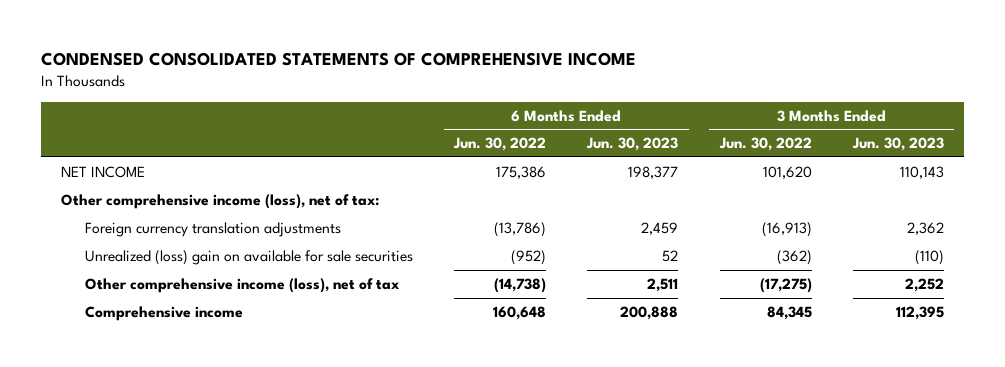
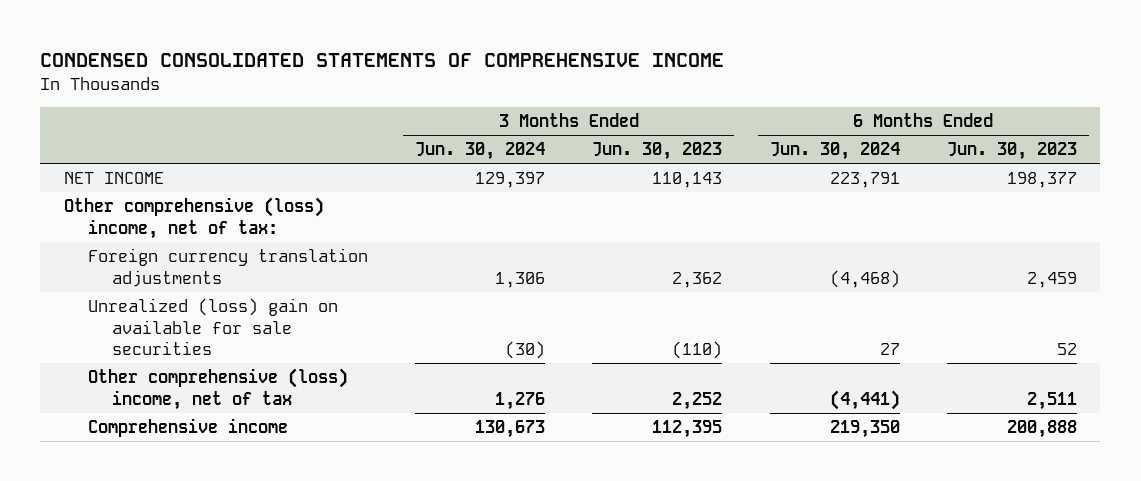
[453,137,547,152] Jun. 30, 2022 -> none
[718,137,812,152] Jun. 30, 2022 -> none
none -> [415,142,546,161] Jun. 30, 2024
none -> [769,142,900,161] Jun. 30, 2024
[61,193,380,209] Other comprehensive income (loss), net of tax: -> [63,197,324,239] Other comprehensive (loss) income, net of tax:
[84,277,400,293] Other comprehensive income (loss), net of tax -> [87,368,348,410] Other comprehensive (loss) income, net of tax

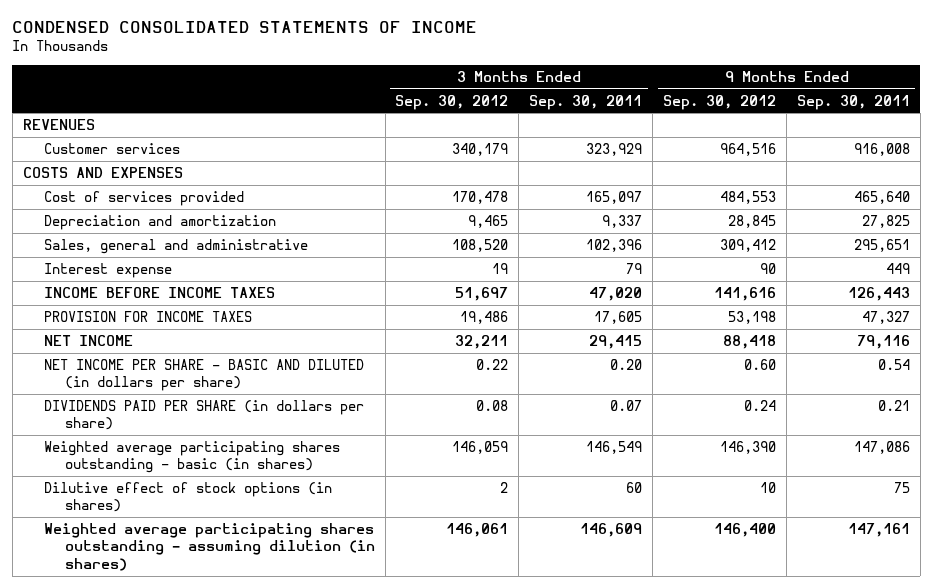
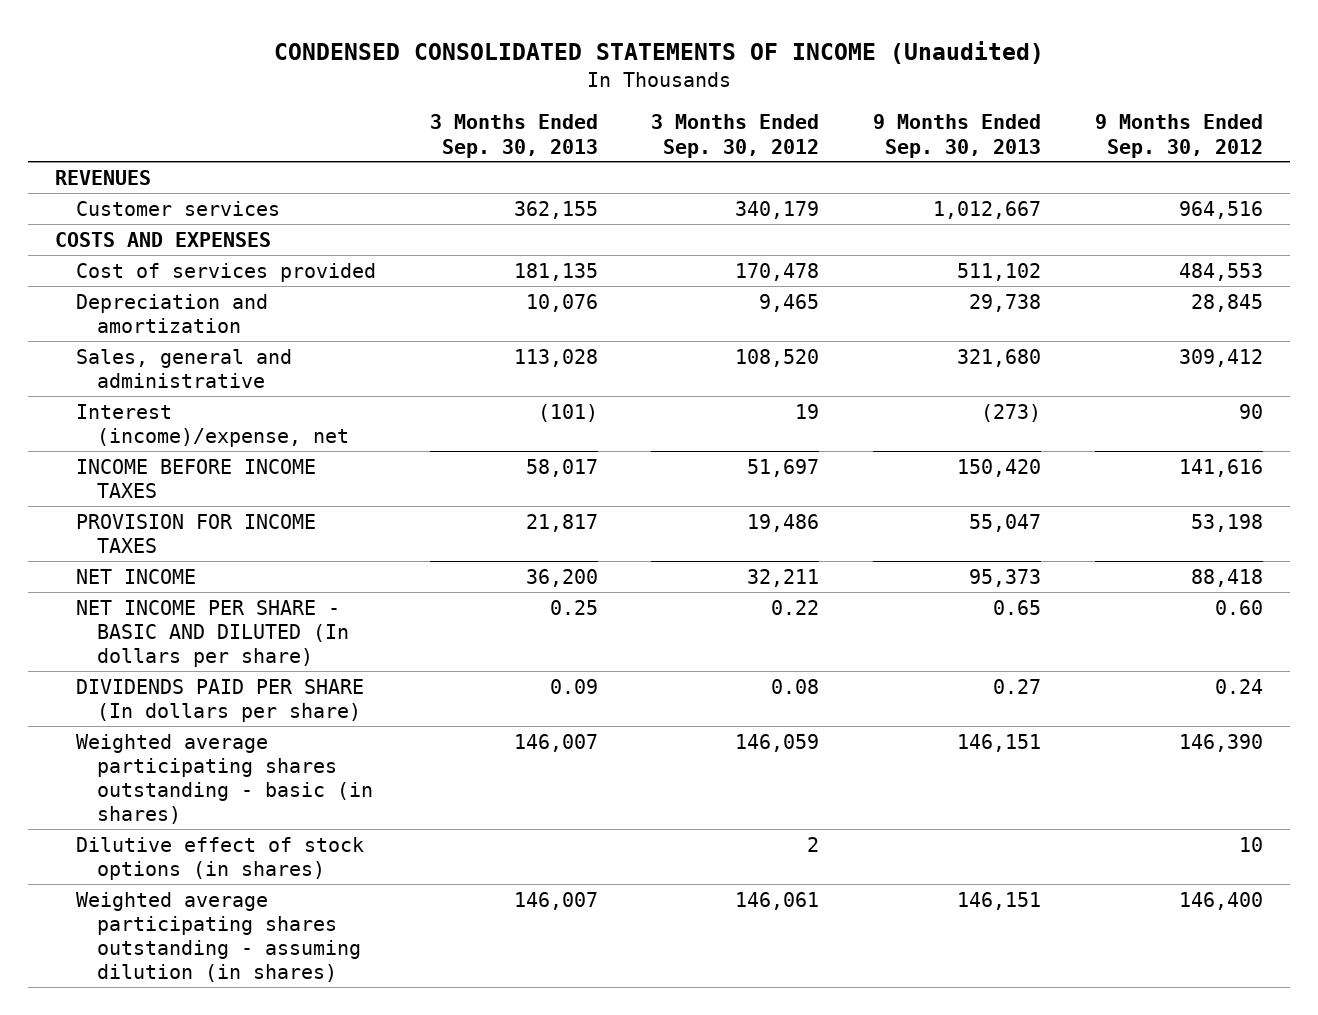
[12,21,478,34] CONDENSED CONSOLIDATED STATEMENTS OF INCOME -> [274,40,1045,64] CONDENSED CONSOLIDATED STATEMENTS OF INCOME (Unaudited)
[529,94,643,110] Sep. 30, 2011 -> none
[797,94,911,110] Sep. 30, 2011 -> none
none -> [429,114,598,158] 3 Months Ended Sep. 30, 2013
none -> [873,114,1042,158] 9 Months Ended Sep. 30, 2013
[43,263,172,279] Interest expense -> [76,403,349,447] Interest (income)/expense, net
[43,359,364,392] NET INCOME PER SHARE - BASIC AND DILUTED (in dollars per share) -> [76,599,349,667] NET INCOME PER SHARE - BASIC AND DILUTED (In dollars per share)
[43,400,364,431] DIVIDENDS PAID PER SHARE (in dollars per share) -> [76,678,365,722] DIVIDENDS PAID PER SHARE (In dollars per share)

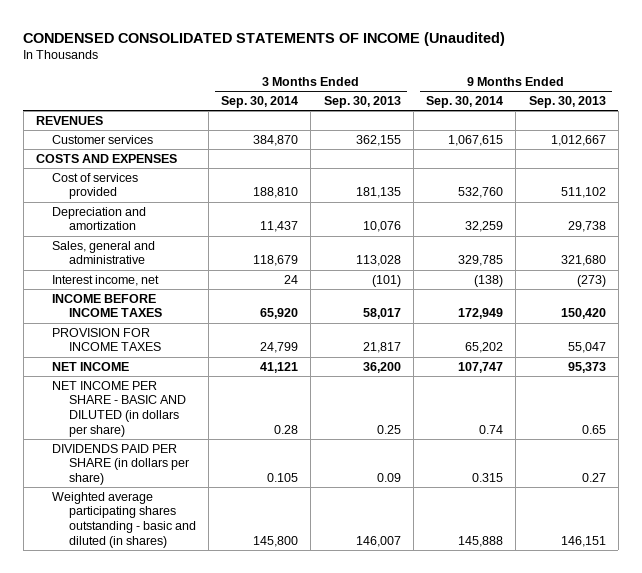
[651,114,820,158] 3 Months Ended Sep. 30, 2012 -> none
[1094,114,1263,158] 9 Months Ended Sep. 30, 2012 -> none
none -> [221,96,299,109] Sep. 30, 2014
none -> [426,96,504,109] Sep. 30, 2014
[76,403,349,447] Interest (income)/expense, net -> [52,274,160,286] Interest income, net
[76,836,365,880] Dilutive effect of stock options (in shares) -> none
[76,891,361,982] Weighted average participating shares outstanding - assuming dilution (in shares) -> none
[76,599,349,667] NET INCOME PER SHARE - BASIC AND DILUTED (In dollars per share) -> [52,380,186,437] NET INCOME PER SHARE - BASIC AND DILUTED (in dollars per share)
[76,678,365,722] DIVIDENDS PAID PER SHARE (In dollars per share) -> [52,443,189,486] DIVIDENDS PAID PER SHARE (in dollars per share)
[76,733,373,824] Weighted average participating shares outstanding - basic (in shares) -> [52,491,196,548] Weighted average participating shares outstanding - basic and diluted (in shares)

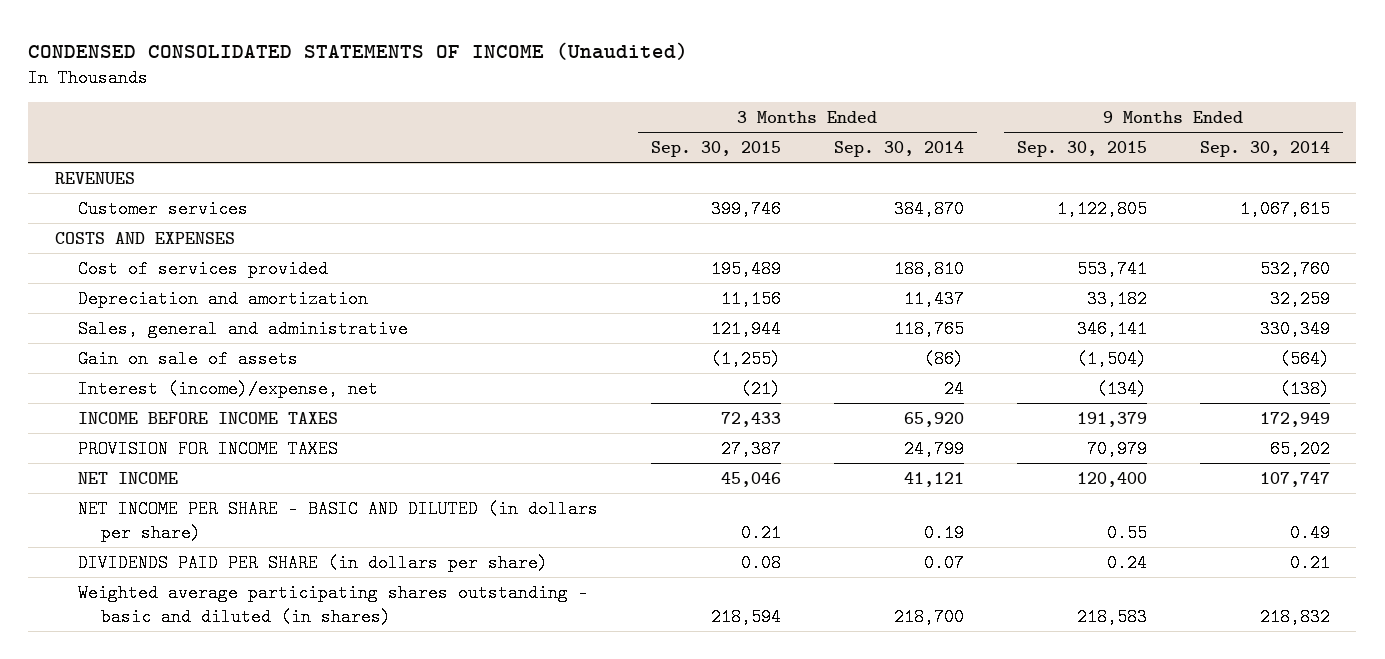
[323,96,401,109] Sep. 30, 2013 -> none
[528,96,606,109] Sep. 30, 2013 -> none
none -> [650,141,781,158] Sep. 30, 2015
none -> [1016,141,1147,158] Sep. 30, 2015
[253,255,299,267] 118,679 -> [893,319,964,338] 118,765
[458,255,504,267] 329,785 -> [1259,319,1330,338] 330,349
none -> [77,349,298,368] Gain on sale of assets
[52,274,160,286] Interest income, net -> [77,379,378,398] Interest (income)/expense, net
[274,424,299,434] 0.28 -> [923,523,964,542] 0.19
[479,424,504,434] 0.74 -> [1289,523,1330,542] 0.49
[267,473,299,483] 0.105 -> [923,553,964,572] 0.07
[472,473,504,483] 0.315 -> [1289,553,1330,572] 0.21
[253,535,299,547] 145,800 -> [893,607,964,626] 218,700
[458,535,504,547] 145,888 -> [1259,607,1330,626] 218,832

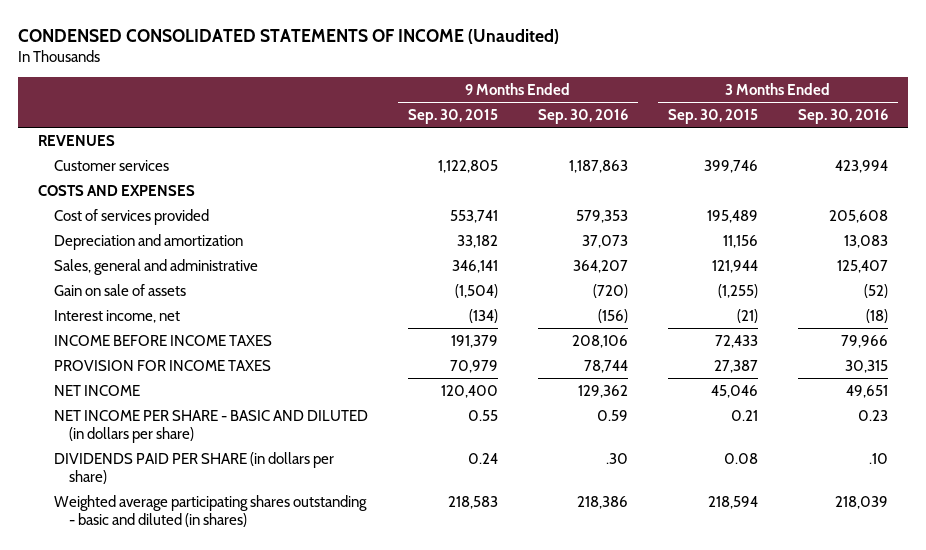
[833,141,964,158] Sep. 30, 2014 -> none
[1199,141,1330,158] Sep. 30, 2014 -> none
none -> [537,109,628,125] Sep. 30, 2016
none -> [797,109,888,125] Sep. 30, 2016
[77,379,378,398] Interest (income)/expense, net -> [53,309,180,323] Interest income, net

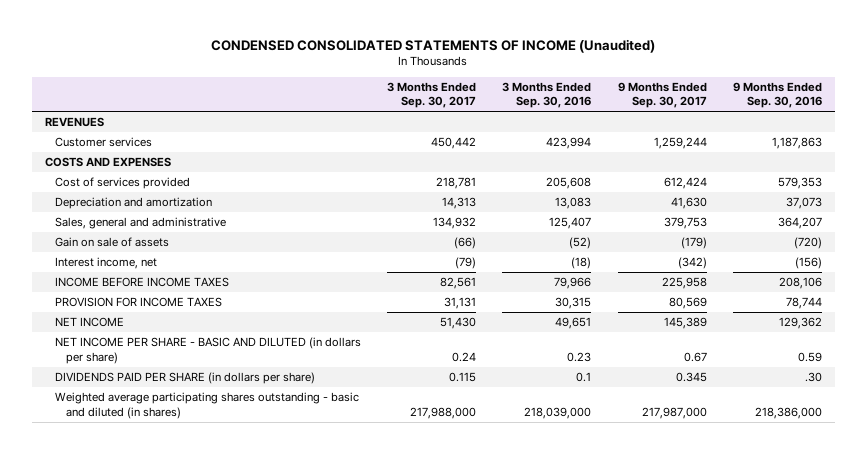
[407,109,498,125] Sep. 30, 2015 -> none
[667,109,758,125] Sep. 30, 2015 -> none
none -> [387,81,477,109] 3 Months Ended Sep. 30, 2017
none -> [617,81,707,109] 9 Months Ended Sep. 30, 2017
[868,452,888,464] .10 -> [576,372,592,383] 0.1
[576,495,628,509] 218,386 -> [754,406,822,419] 218,386,000
[834,495,888,509] 218,039 -> [524,406,592,419] 218,039,000

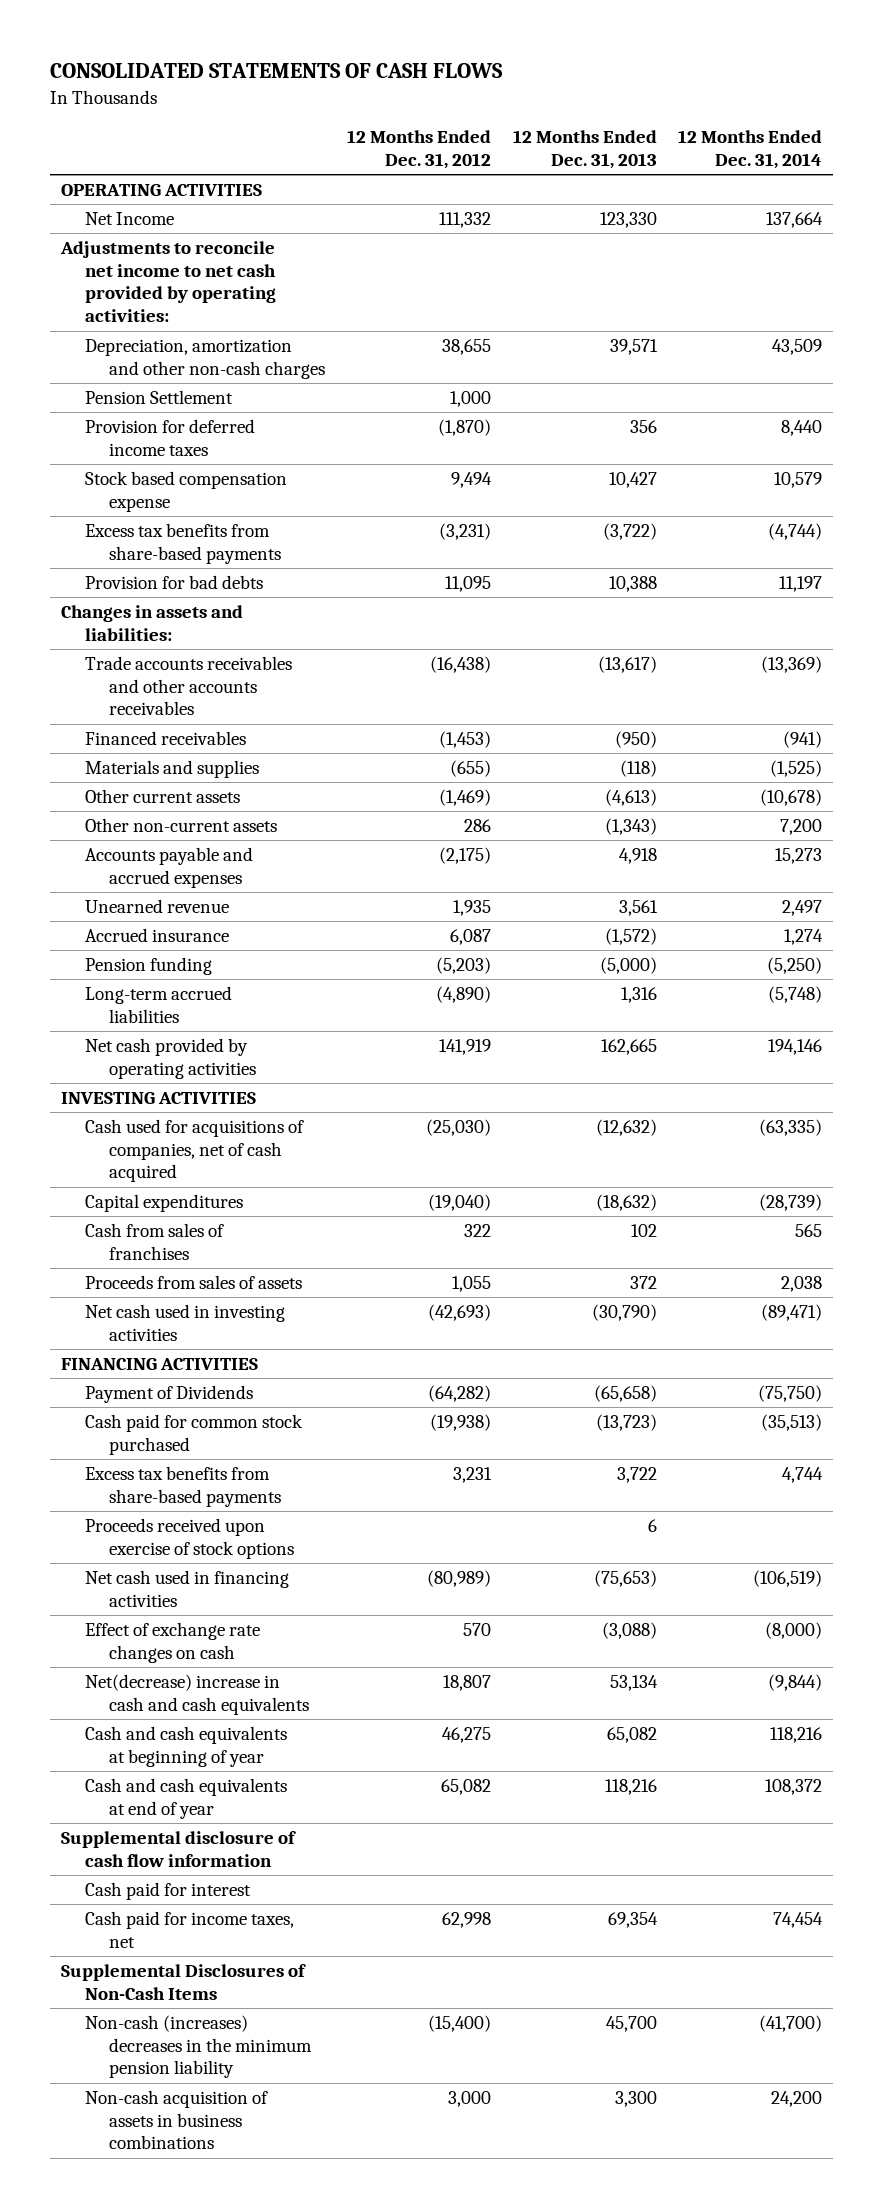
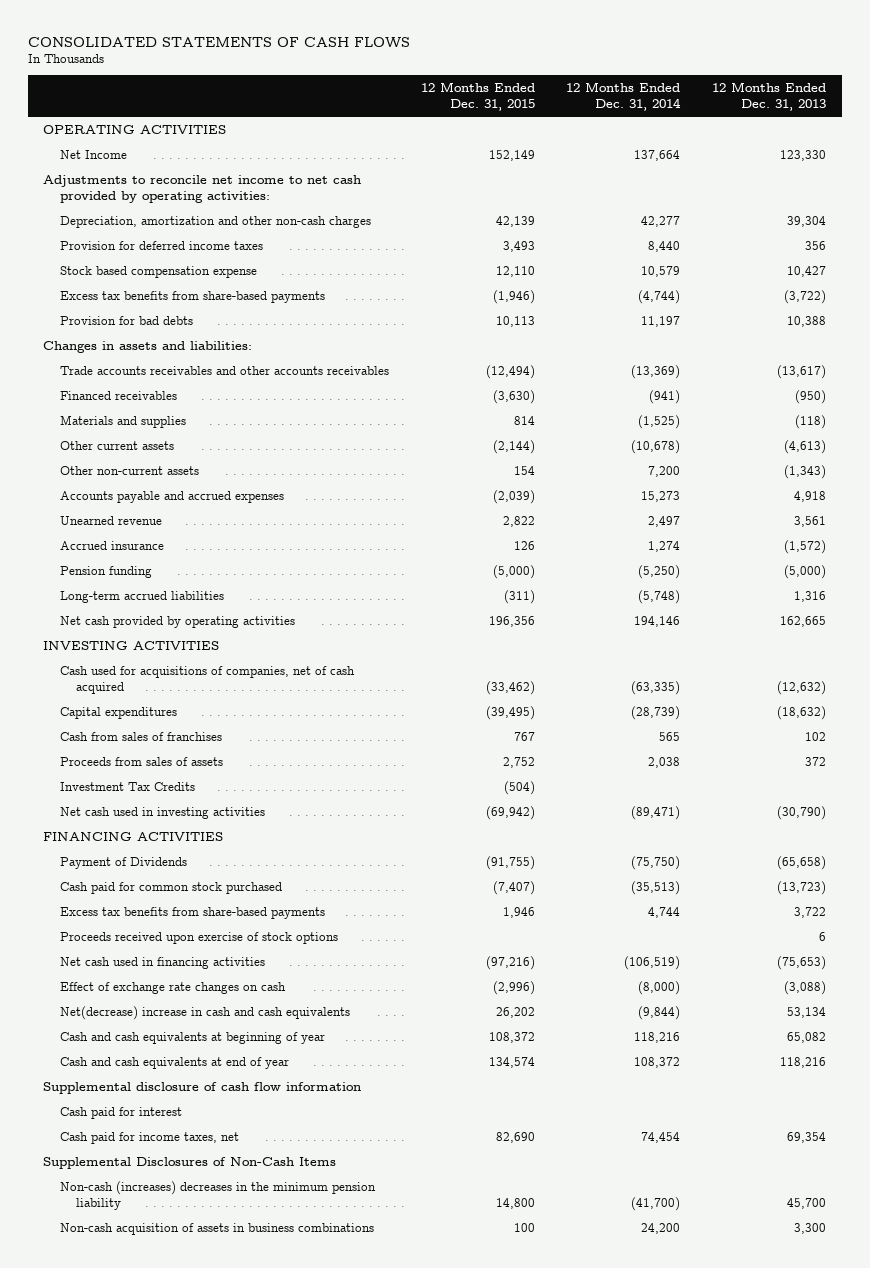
[346,130,491,169] 12 Months Ended Dec. 31, 2012 -> none
none -> [420,82,535,112] 12 Months Ended Dec. 31, 2015
[84,390,233,405] Pension Settlement -> none
[609,339,658,356] 39,571 -> [787,215,827,227] 39,304
[772,339,823,356] 43,509 -> [641,215,681,227] 42,277
none -> [59,781,195,791] Investment Tax Credits

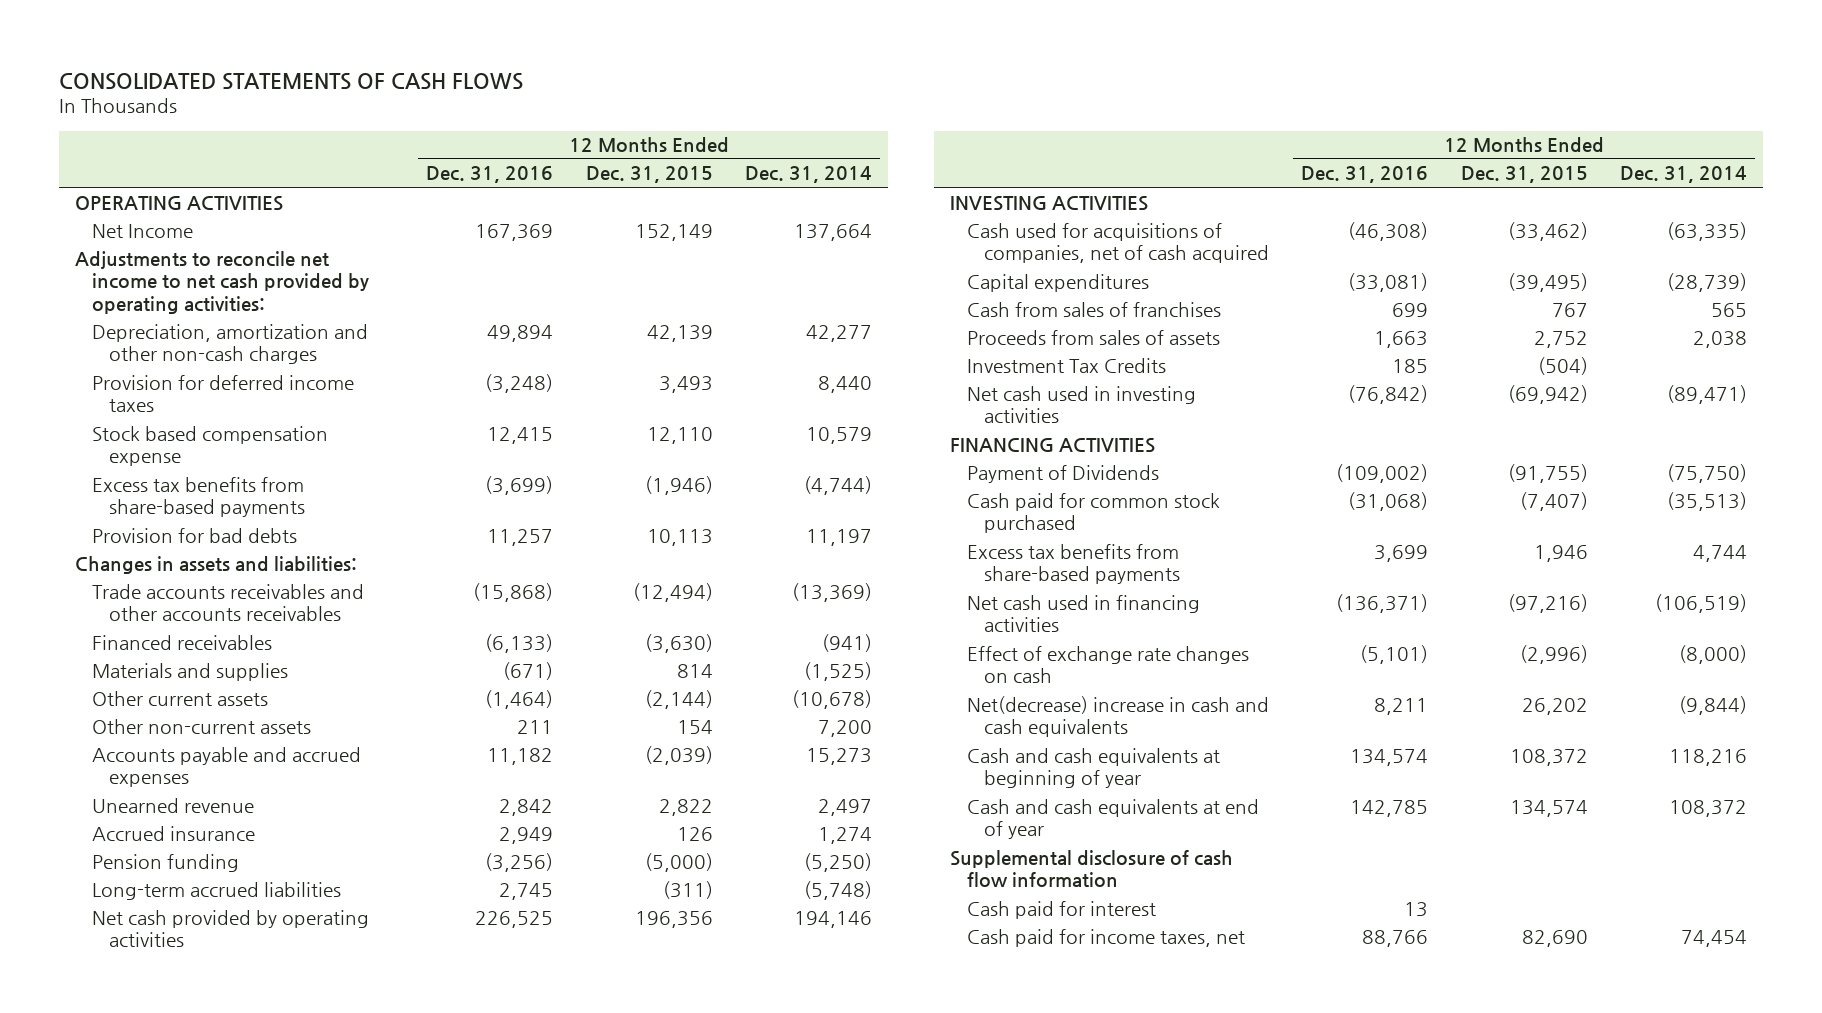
[712,82,827,112] 12 Months Ended Dec. 31, 2013 -> none
none -> [426,166,554,184] Dec. 31, 2016
[59,931,338,944] Proceeds received upon exercise of stock options -> none
[43,1156,337,1169] Supplemental Disclosures of Non-Cash Items -> none
[59,1180,376,1210] Non-cash (increases) decreases in the minimum pension liability -> none
[59,1222,374,1235] Non-cash acquisition of assets in business combinations -> none

